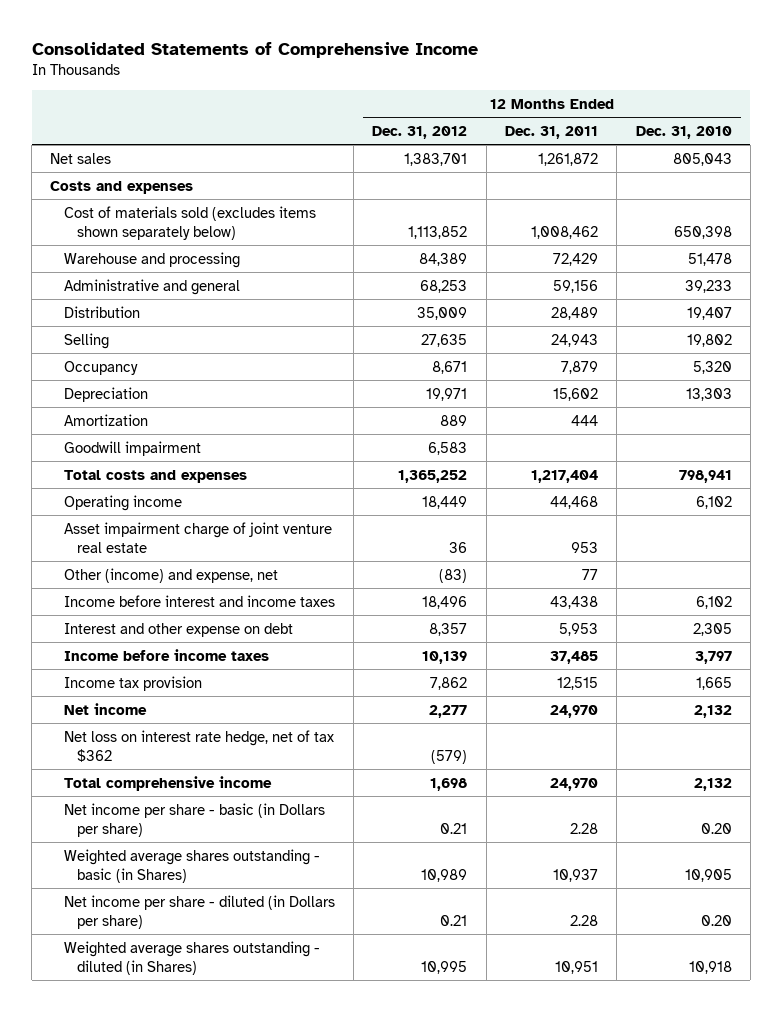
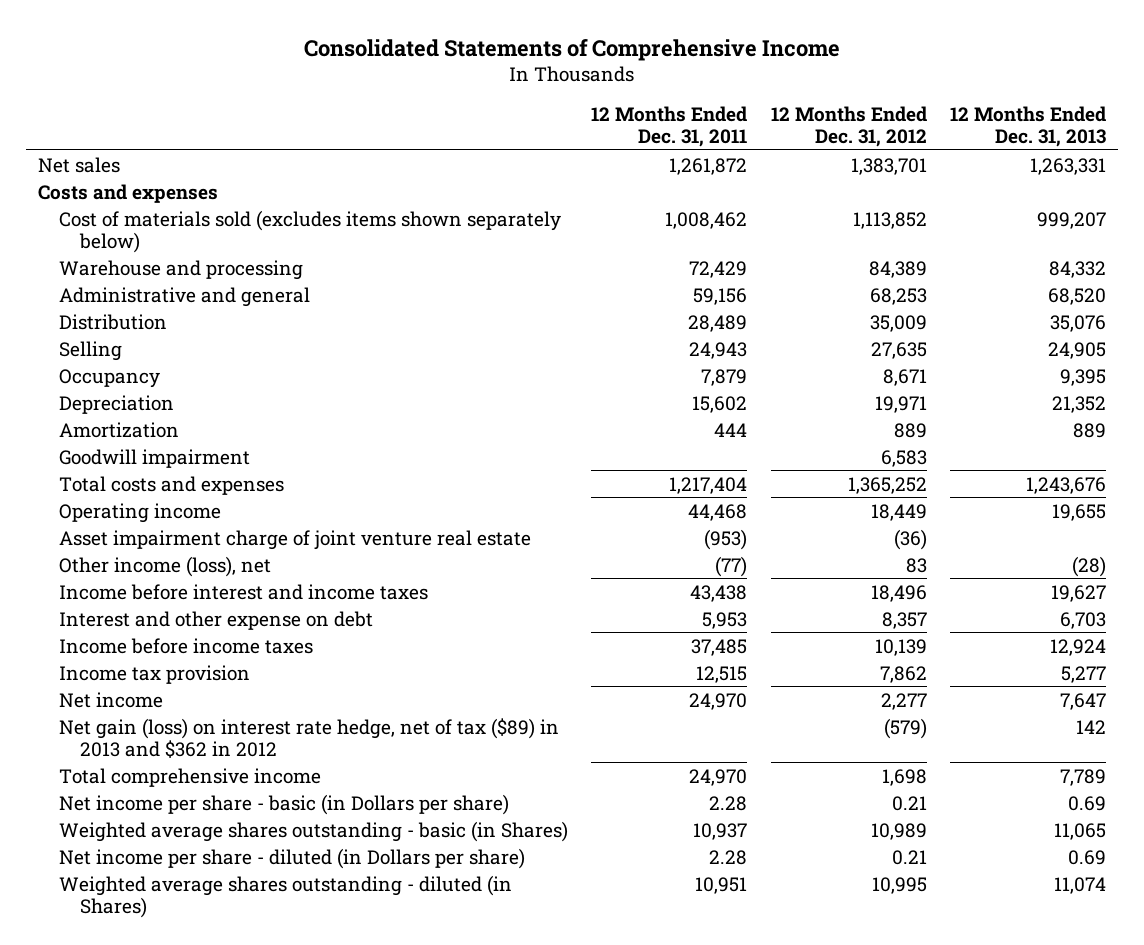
[635,126,732,140] Dec. 31, 2010 -> none
none -> [949,106,1106,148] 12 Months Ended Dec. 31, 2013
[449,541,468,553] 36 -> [893,528,927,550] (36)
[571,541,599,553] 953 -> [704,528,748,550] (953)
[63,567,278,583] Other (income) and expense, net -> [58,555,271,577] Other income (loss), net
[439,568,468,583] (83) -> [905,557,927,573] 83
[582,568,599,580] 77 -> [715,555,748,577] (77)
[63,729,334,762] Net loss on interest rate hedge, net of tax $362 -> [58,717,559,758] Net gain (loss) on interest rate hedge, net of tax ($89) in 2013 and $362 in 2012

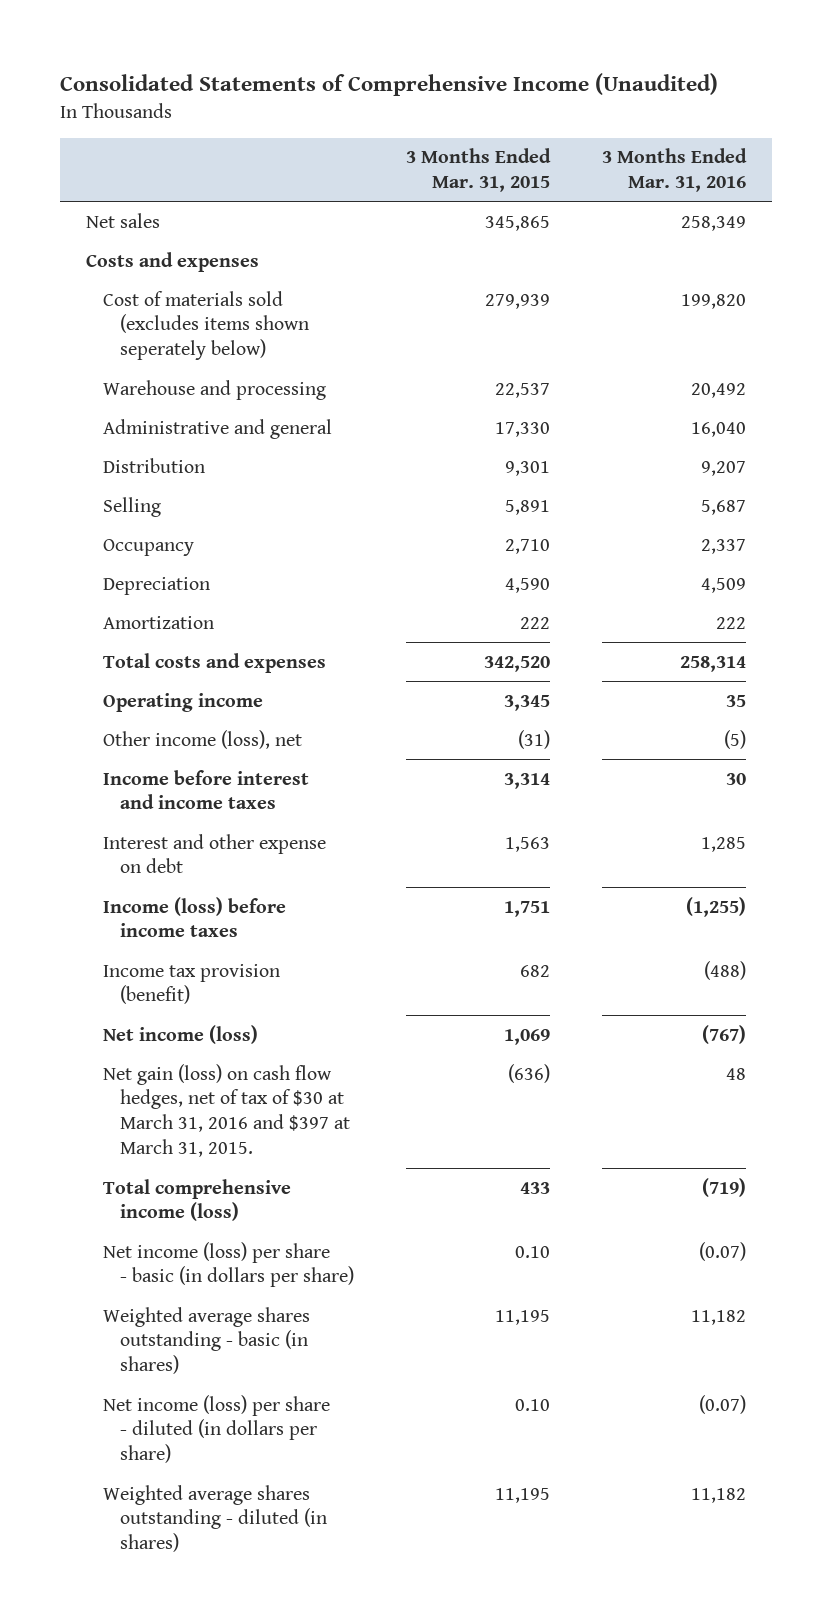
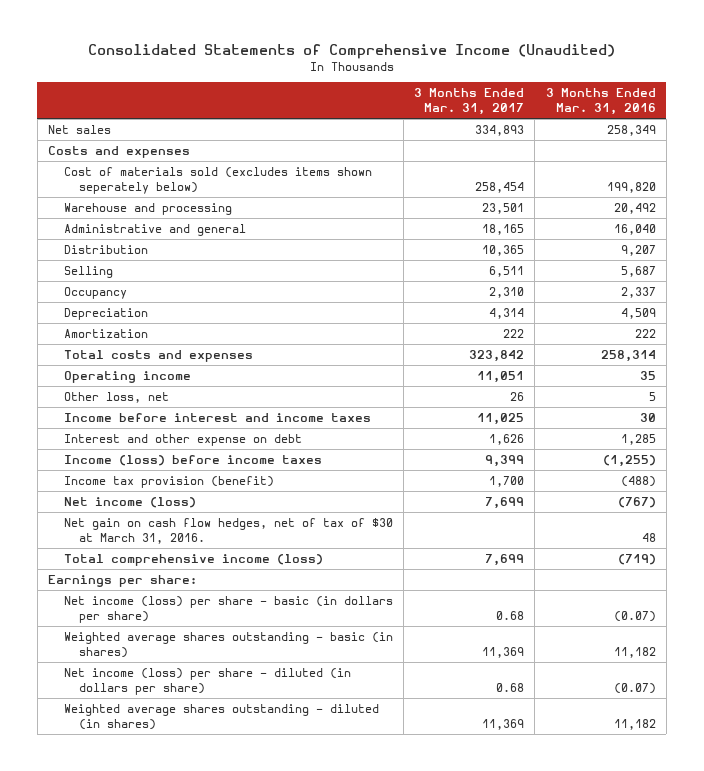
[405,148,551,193] 3 Months Ended Mar. 31, 2015 -> none
none -> [414,88,525,116] 3 Months Ended Mar. 31, 2017
[102,729,302,749] Other income (loss), net -> [63,391,169,403] Other loss, net
[724,729,747,749] (5) -> [648,391,656,401] 5
[102,1063,350,1158] Net gain (loss) on cash flow hedges, net of tax of $30 at March 31, 2016 and $397 at March 31, 2015. -> [63,517,393,544] Net gain on cash flow hedges, net of tax of $30 at March 31, 2016.
none -> [47,574,197,587] Earnings per share:

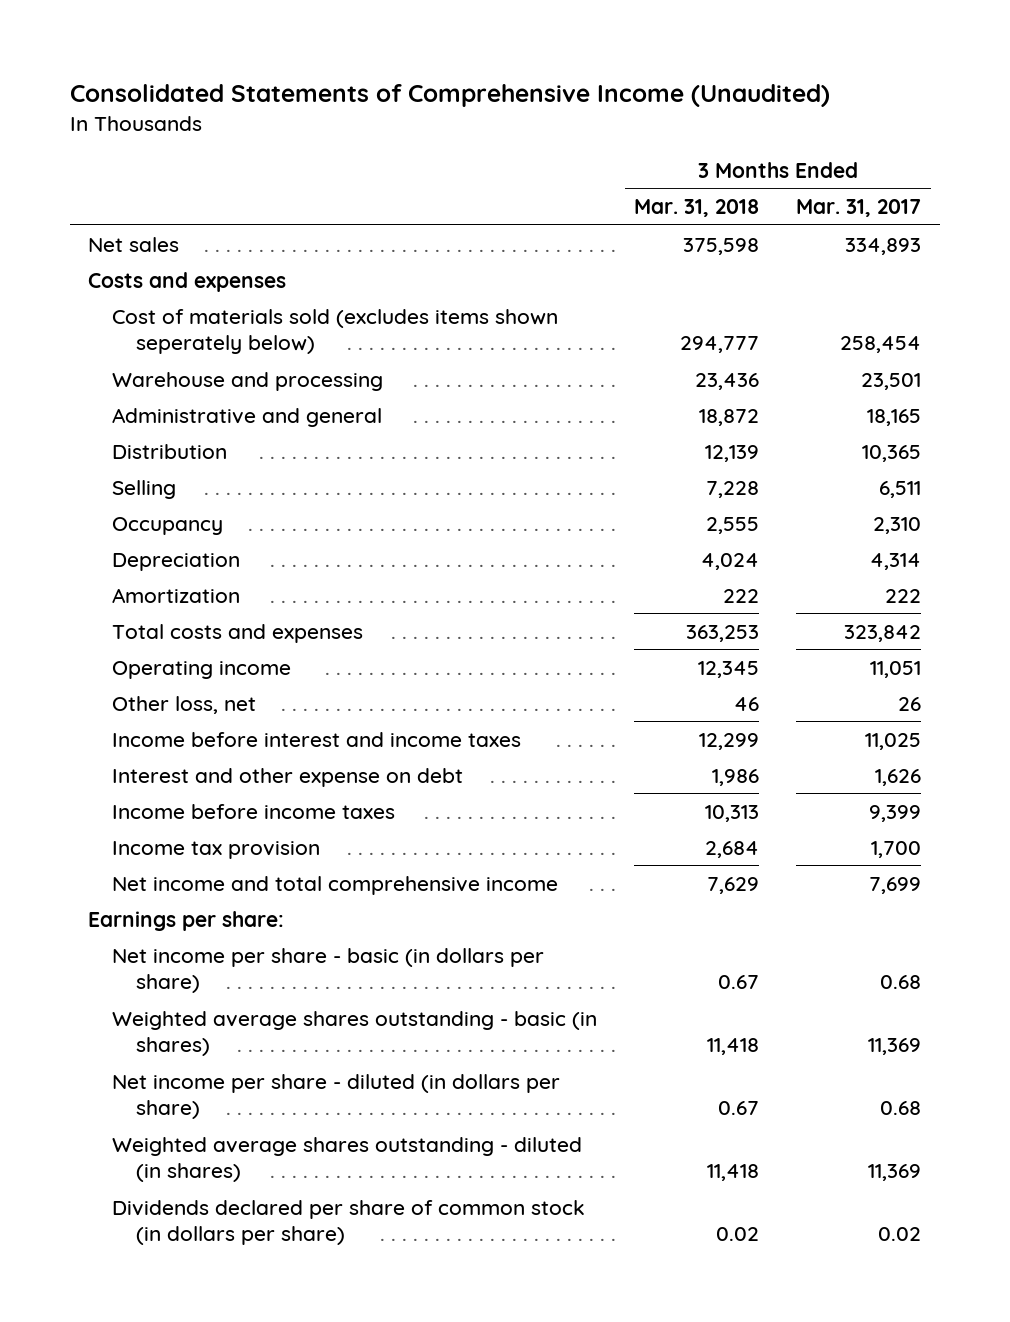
[545,88,656,116] 3 Months Ended Mar. 31, 2016 -> none
none -> [634,199,760,218] Mar. 31, 2018
[63,517,393,544] Net gain on cash flow hedges, net of tax of $30 at March 31, 2016. -> none
[63,553,323,566] Total comprehensive income (loss) -> none
[63,454,322,466] Income (loss) before income taxes -> [112,803,396,819] Income before income taxes
[63,475,274,488] Income tax provision (benefit) -> [112,840,321,859] Income tax provision
[63,496,196,508] Net income (loss) -> [112,875,559,895] Net income and total comprehensive income
[63,595,393,623] Net income (loss) per share - basic (in dollars per share) -> [112,947,545,994] Net income per share - basic (in dollars per share)
[63,667,351,695] Net income (loss) per share - diluted (in dollars per share) -> [112,1073,561,1120] Net income per share - diluted (in dollars per share)
none -> [112,1199,586,1246] Dividends declared per share of common stock (in dollars per share)

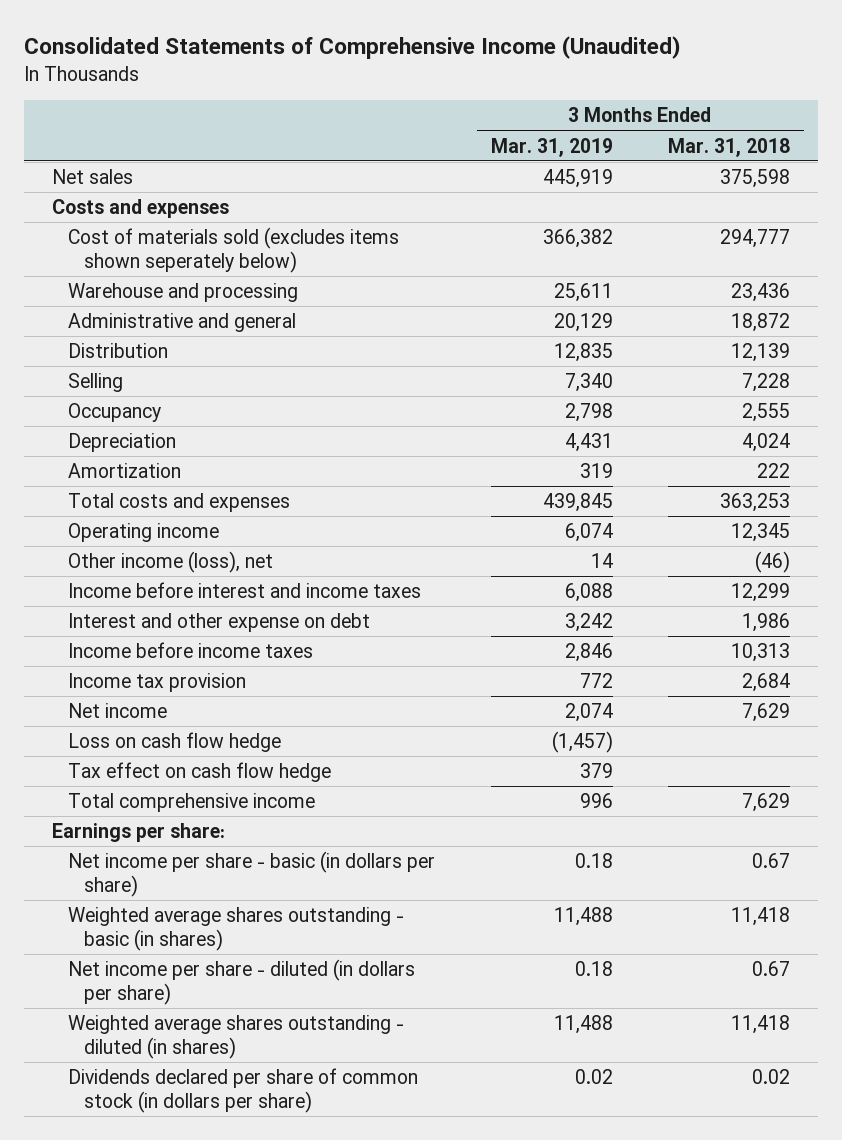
[796,199,922,218] Mar. 31, 2017 -> none
none -> [490,137,613,157] Mar. 31, 2019
[112,695,257,714] Other loss, net -> [67,551,273,574] Other income (loss), net
[734,696,760,711] 46 -> [755,551,791,574] (46)
[112,875,559,895] Net income and total comprehensive income -> [67,703,167,719] Net income
none -> [67,732,281,753] Loss on cash flow hedge
none -> [67,762,331,783] Tax effect on cash flow hedge
none -> [67,793,315,813] Total comprehensive income

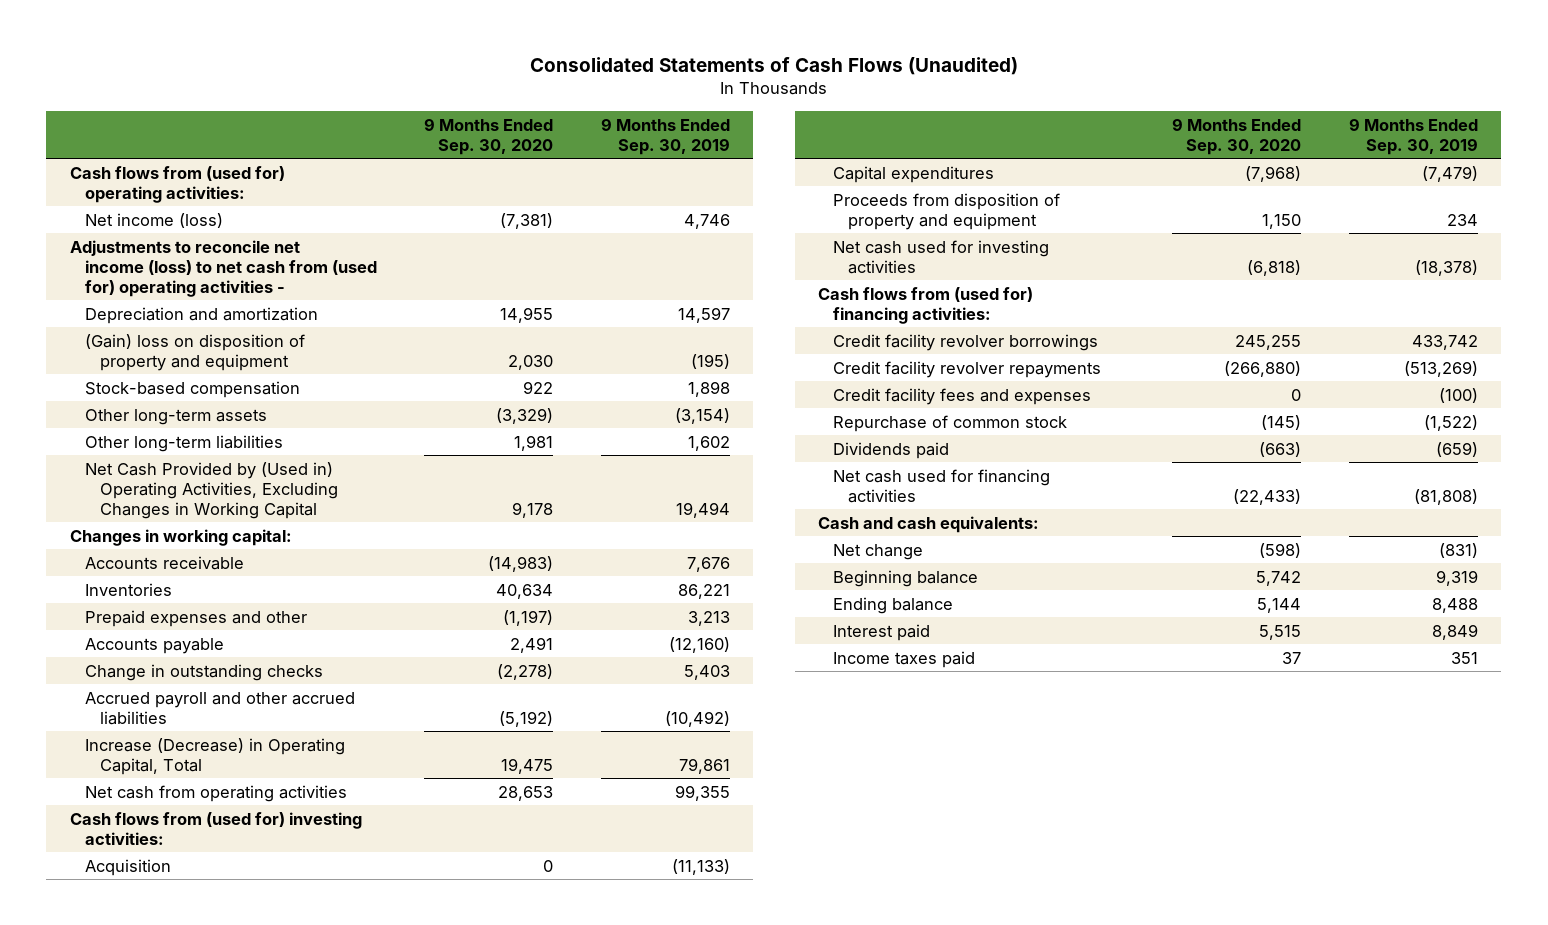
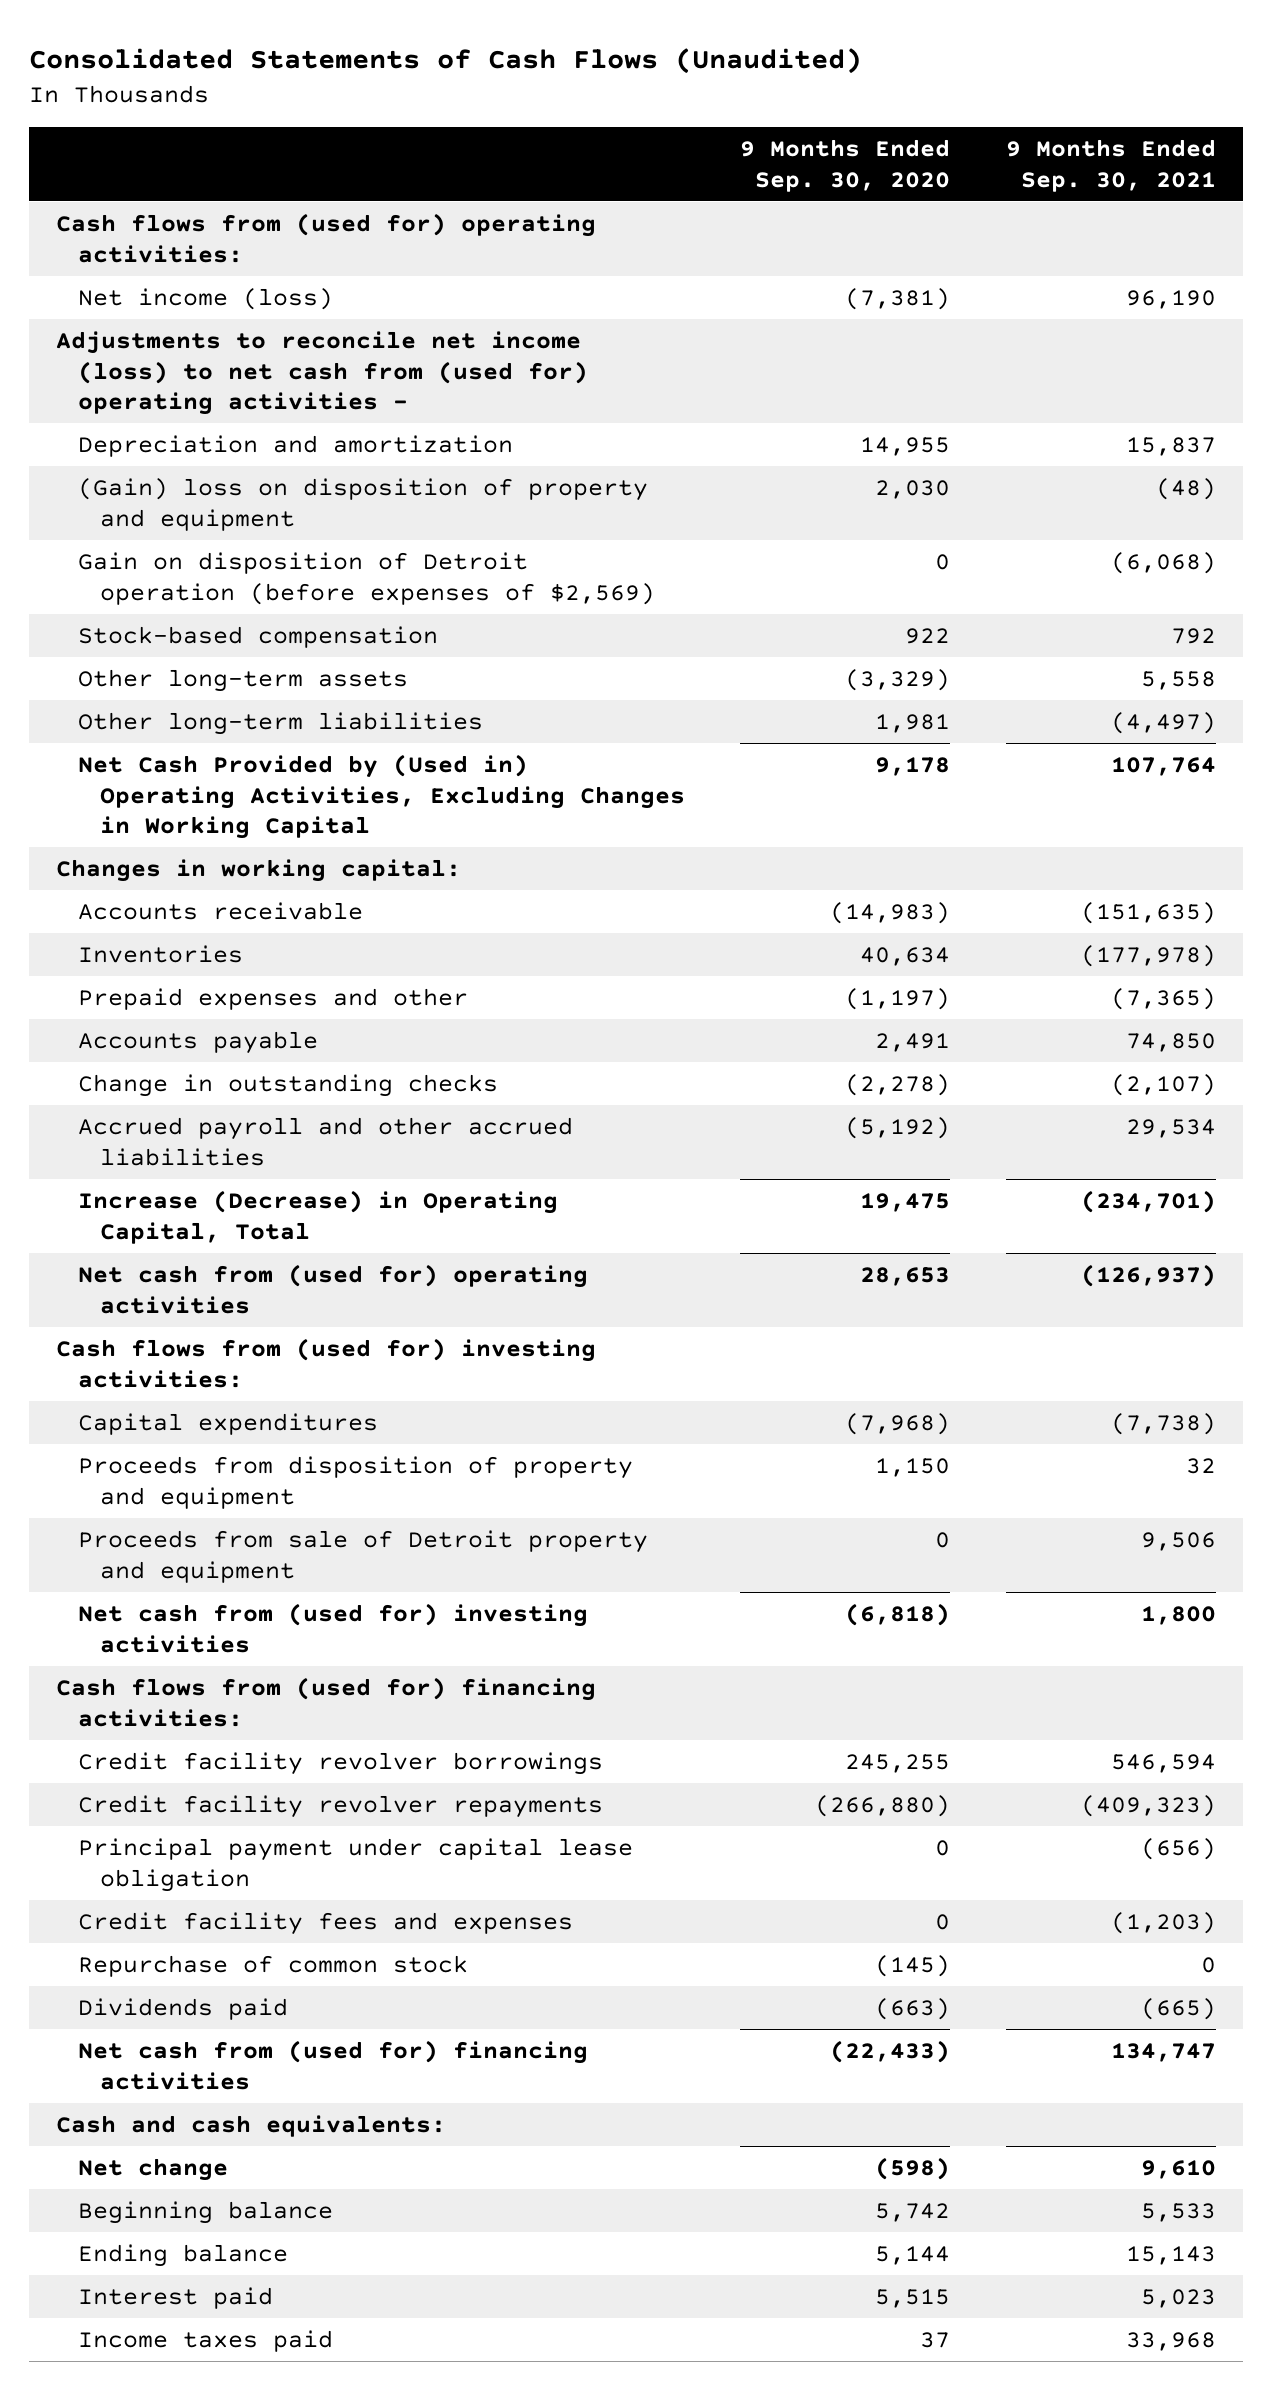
[600,117,730,155] 9 Months Ended Sep. 30, 2019 -> none
none -> [1005,139,1216,192] 9 Months Ended Sep. 30, 2021
none -> [78,552,656,605] Gain on disposition of Detroit operation (before expenses of $2,569)
[85,784,348,802] Net cash from operating activities -> [78,1264,589,1314] Net cash from (used for) operating activities
[85,858,172,876] Acquisition -> none
none -> [78,1530,649,1583] Proceeds from sale of Detroit property and equipment
[833,239,1050,274] Net cash used for investing activities -> [78,1603,589,1653] Net cash from (used for) investing activities
none -> [78,1838,634,1892] Principal payment under capital lease obligation
[833,468,1051,503] Net cash used for financing activities -> [78,2040,589,2090] Net cash from (used for) financing activities

